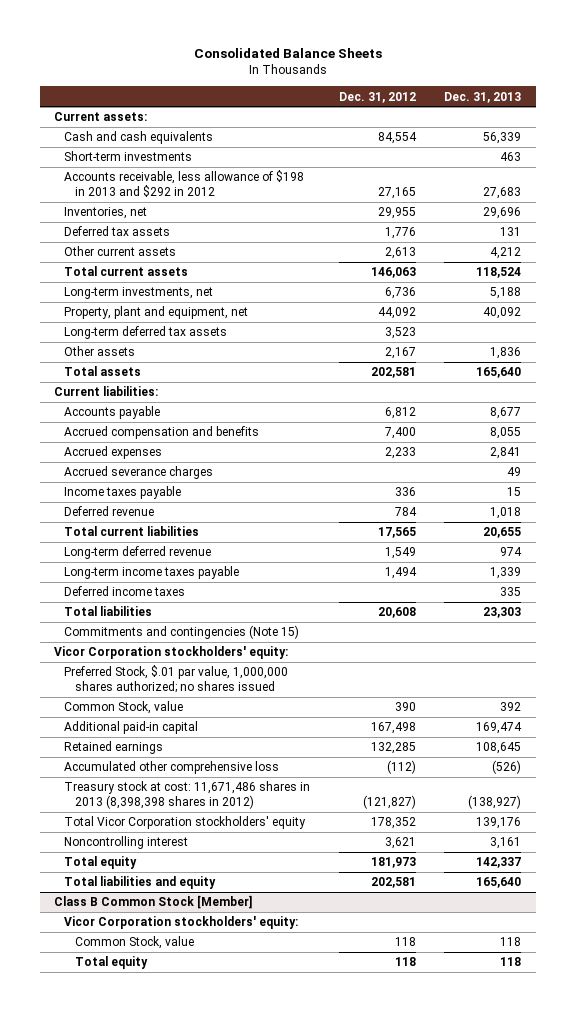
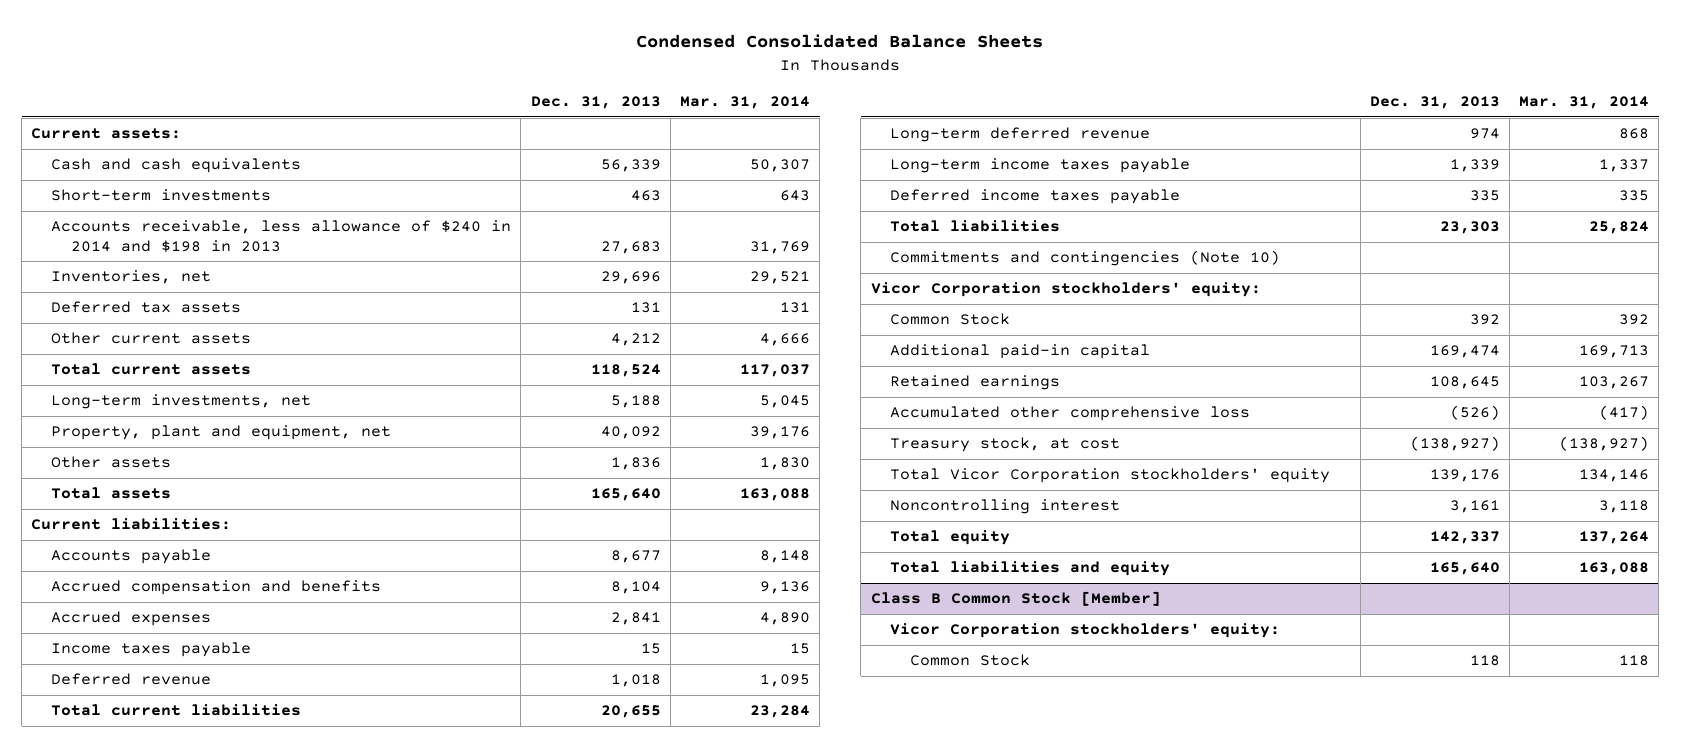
[193,48,382,59] Consolidated Balance Sheets -> [636,34,1044,49] Condensed Consolidated Balance Sheets
[338,91,416,103] Dec. 31, 2012 -> none
none -> [680,96,811,110] Mar. 31, 2014
[64,170,305,197] Accounts receivable, less allowance of $198 in 2013 and $292 in 2012 -> [51,220,512,253] Accounts receivable, less allowance of $240 in 2014 and $198 in 2013
[64,326,228,340] Long-term deferred tax assets -> none
[490,427,522,440] 8,055 -> [610,581,661,595] 8,104
[64,466,214,480] Accrued severance charges -> none
[64,586,186,597] Deferred income taxes -> [890,189,1181,205] Deferred income taxes payable
[64,625,300,640] Commitments and contingencies (Note 15) -> [890,250,1281,267] Commitments and contingencies (Note 10)
[64,665,289,693] Preferred Stock, $.01 par value, 1,000,000 shares authorized; no shares issued -> none
[64,701,184,715] Common Stock, value -> [890,313,1011,326] Common Stock
[64,781,311,809] Treasury stock at cost: 11,671,486 shares in 2013 (8,398,398 shares in 2012) -> [890,437,1121,453] Treasury stock, at cost
[74,956,148,970] Total equity -> none
[74,936,194,950] Common Stock, value -> [910,654,1031,667] Common Stock

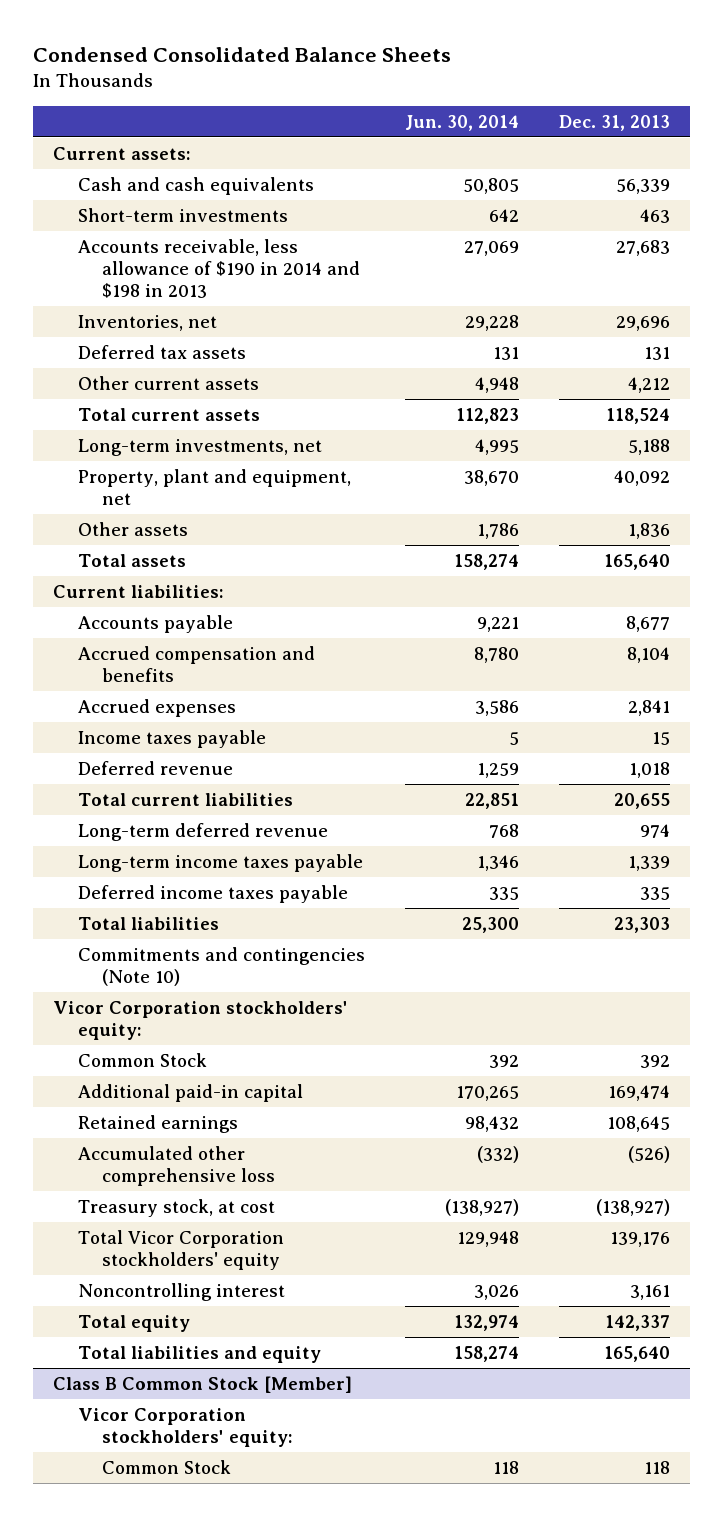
[680,96,811,110] Mar. 31, 2014 -> none
none -> [404,114,519,131] Jun. 30, 2014
[51,220,512,253] Accounts receivable, less allowance of $240 in 2014 and $198 in 2013 -> [77,238,360,299] Accounts receivable, less allowance of $190 in 2014 and $198 in 2013

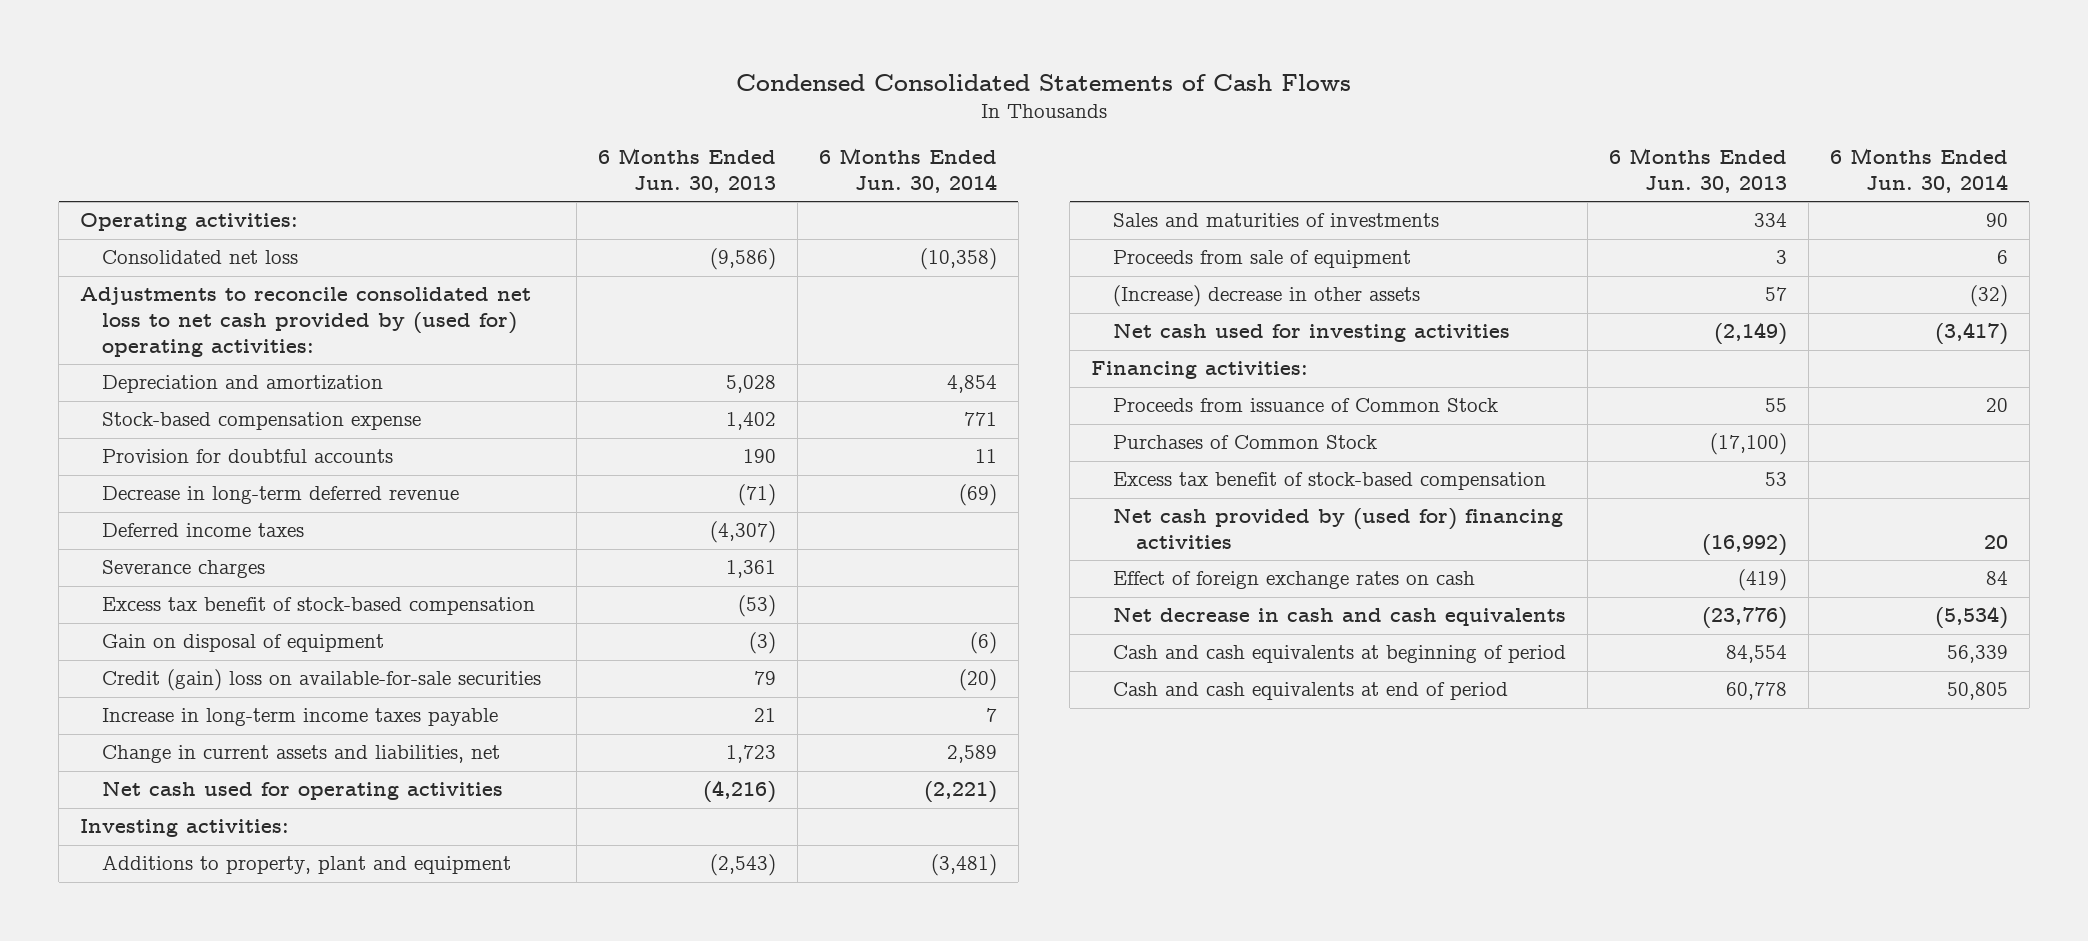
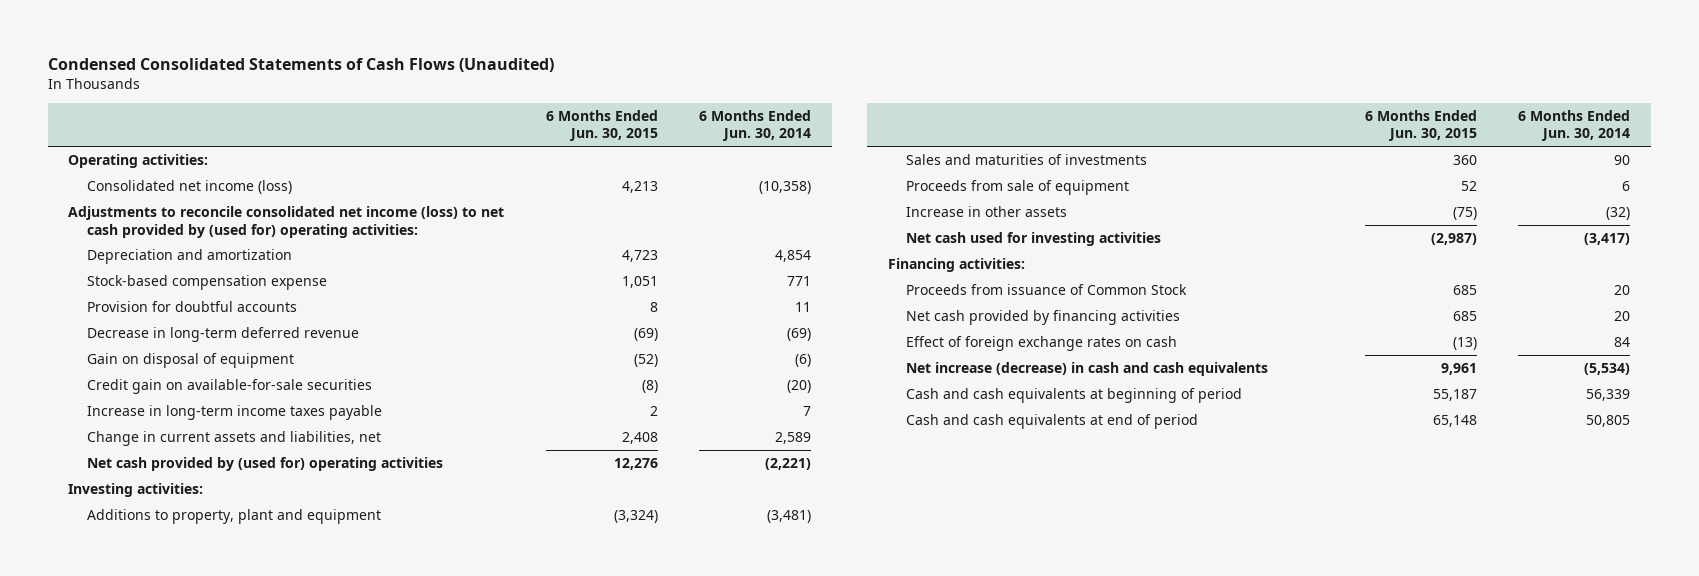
[735,73,1351,91] Condensed Consolidated Statements of Cash Flows -> [47,57,554,72] Condensed Consolidated Statements of Cash Flows (Unaudited)
[598,148,777,193] 6 Months Ended Jun. 30, 2013 -> none
none -> [545,109,658,142] 6 Months Ended Jun. 30, 2015
[102,250,299,265] Consolidated net loss -> [86,180,292,195] Consolidated net income (loss)
[79,287,531,357] Adjustments to reconcile consolidated net loss to net cash provided by (used for) operating activities: -> [68,206,505,238] Adjustments to reconcile consolidated net income (loss) to net cash provided by (used for) operating activities:
[102,523,305,538] Deferred income taxes -> none
[102,560,266,579] Severance charges -> none
[102,597,536,616] Excess tax benefit of stock-based compensation -> none
[102,669,542,692] Credit (gain) loss on available-for-sale securities -> [86,379,372,395] Credit gain on available-for-sale securities
[102,781,504,801] Net cash used for operating activities -> [86,457,443,472] Net cash provided by (used for) operating activities
[1113,285,1421,308] (Increase) decrease in other assets -> [906,206,1068,218] Increase in other assets
[1113,435,1378,450] Purchases of Common Stock -> none
[1113,472,1547,491] Excess tax benefit of stock-based compensation -> none
[1113,508,1564,550] Net cash provided by (used for) financing activities -> [906,310,1181,326] Net cash provided by financing activities
[1113,607,1567,627] Net decrease in cash and cash equivalents -> [906,362,1269,377] Net increase (decrease) in cash and cash equivalents

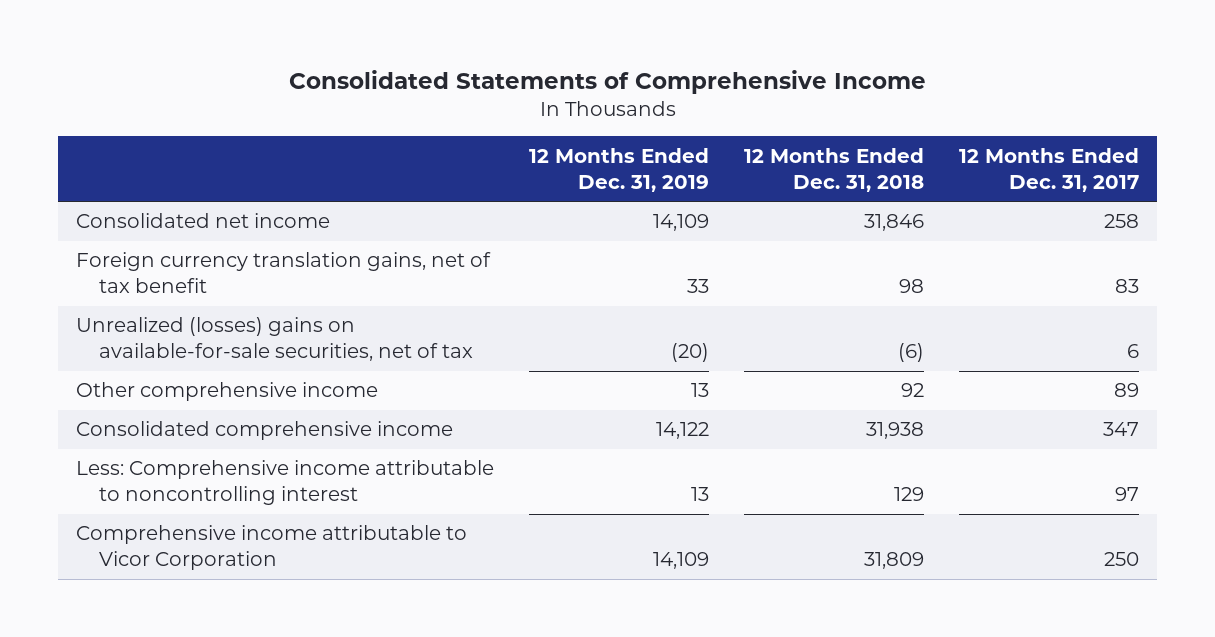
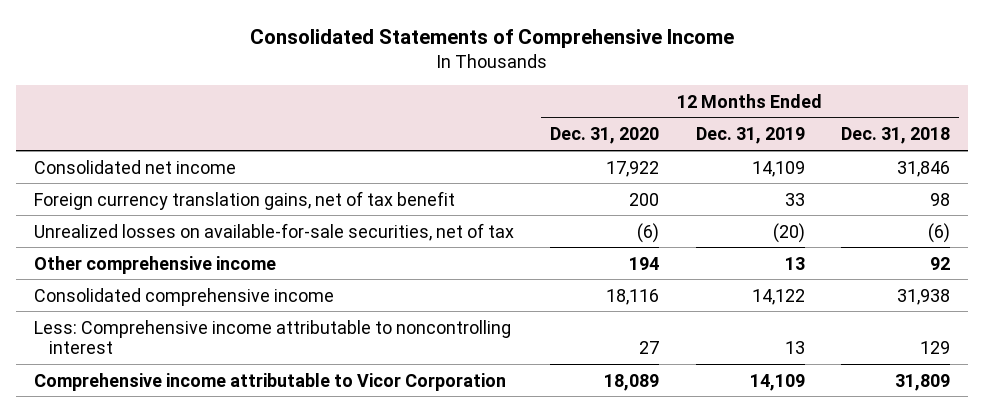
[959,147,1140,192] 12 Months Ended Dec. 31, 2017 -> none
none -> [550,127,660,145] Dec. 31, 2020
[75,317,473,362] Unrealized (losses) gains on available-for-sale securities, net of tax -> [34,222,515,241] Unrealized losses on available-for-sale securities, net of tax

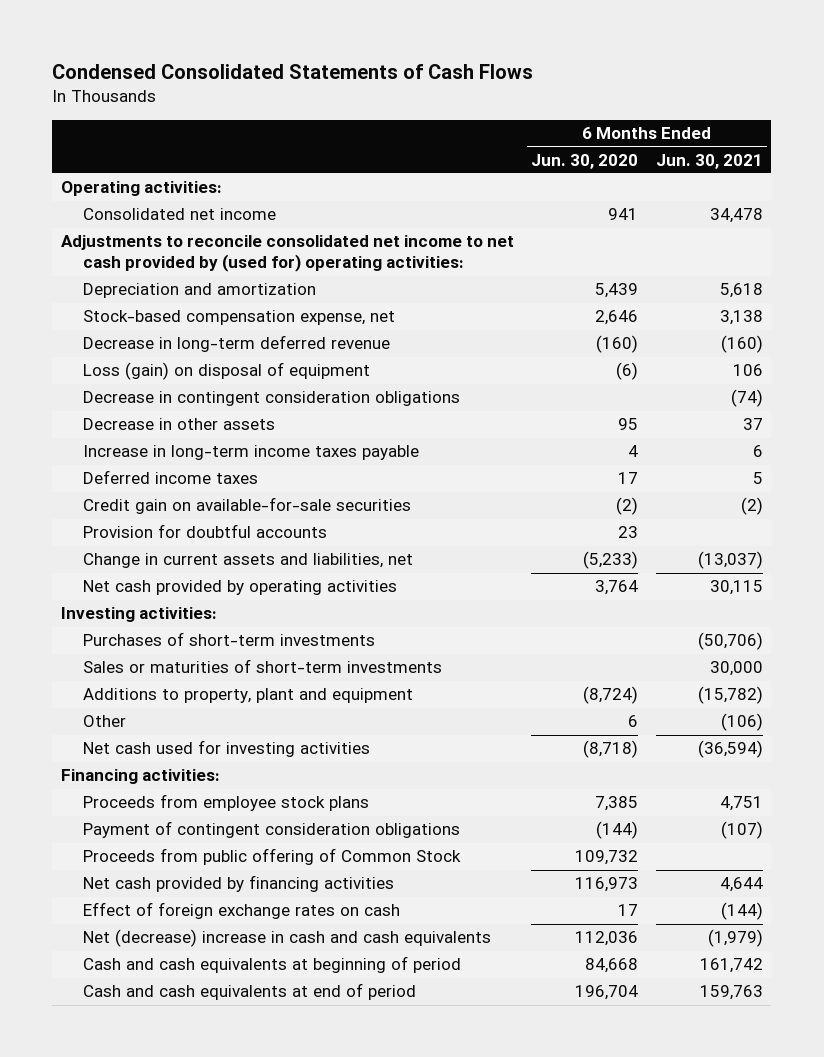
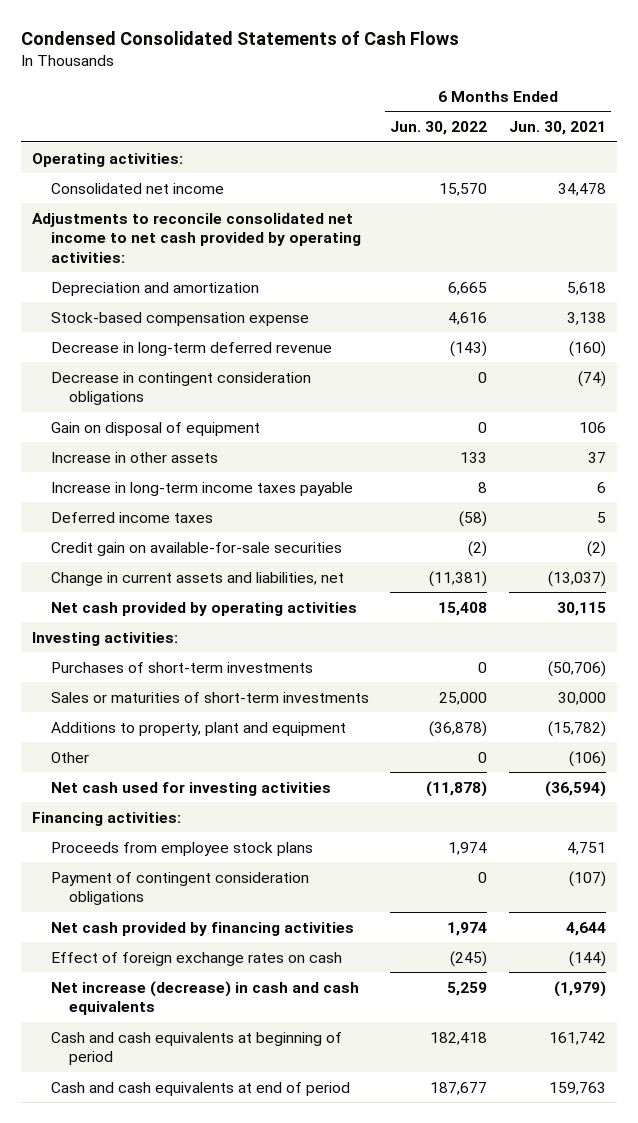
[531,153,639,169] Jun. 30, 2020 -> none
none -> [390,121,488,136] Jun. 30, 2022
[61,235,515,273] Adjustments to reconcile consolidated net income to net cash provided by (used for) operating activities: -> [31,212,361,263] Adjustments to reconcile consolidated net income to net cash provided by operating activities:
[83,310,396,326] Stock-based compensation expense, net -> [50,311,309,326] Stock-based compensation expense
[83,362,371,381] Loss (gain) on disposal of equipment -> none
none -> [50,421,260,436] Gain on disposal of equipment
[83,418,276,431] Decrease in other assets -> [50,451,218,463] Increase in other assets
[83,524,328,539] Provision for doubtful accounts -> none
[83,848,462,866] Proceeds from public offering of Common Stock -> none
[83,929,492,948] Net (decrease) increase in cash and cash equivalents -> [50,980,359,1016] Net increase (decrease) in cash and cash equivalents

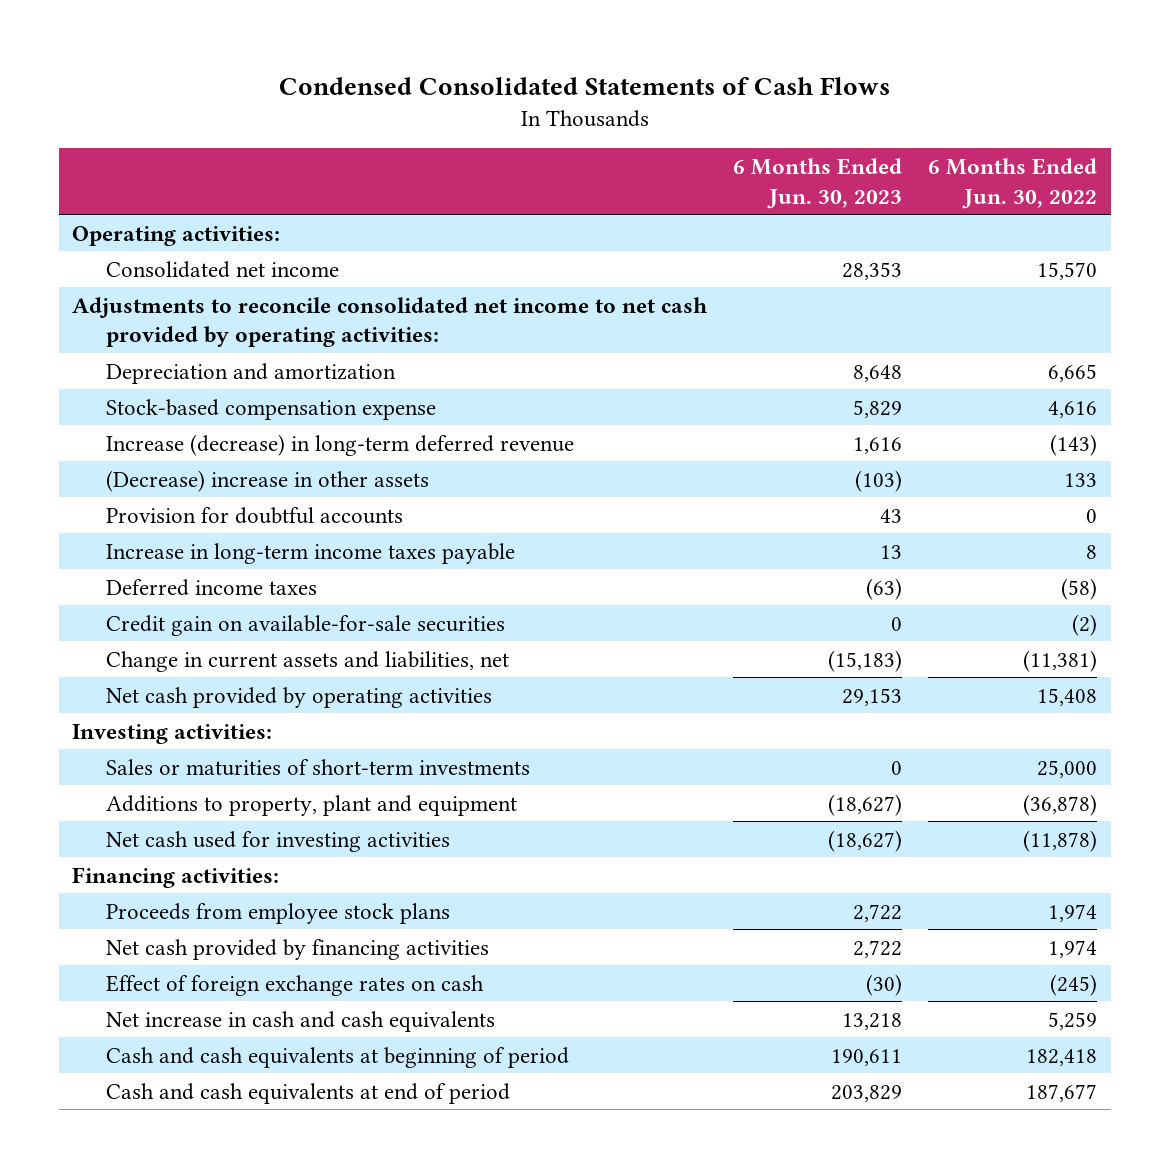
[508,121,606,136] Jun. 30, 2021 -> none
none -> [733,158,903,209] 6 Months Ended Jun. 30, 2023
[50,371,311,406] Decrease in contingent consideration obligations -> none
[50,421,260,436] Gain on disposal of equipment -> none
[50,341,332,356] Decrease in long-term deferred revenue -> [106,433,575,456] Increase (decrease) in long-term deferred revenue
[50,451,218,463] Increase in other assets -> [106,469,430,492] (Decrease) increase in other assets
none -> [106,506,404,524] Provision for doubtful accounts
[50,661,313,673] Purchases of short-term investments -> none
[50,751,89,763] Other -> none
[50,871,309,906] Payment of contingent consideration obligations -> none
[50,980,359,1016] Net increase (decrease) in cash and cash equivalents -> [106,1010,496,1032] Net increase in cash and cash equivalents

